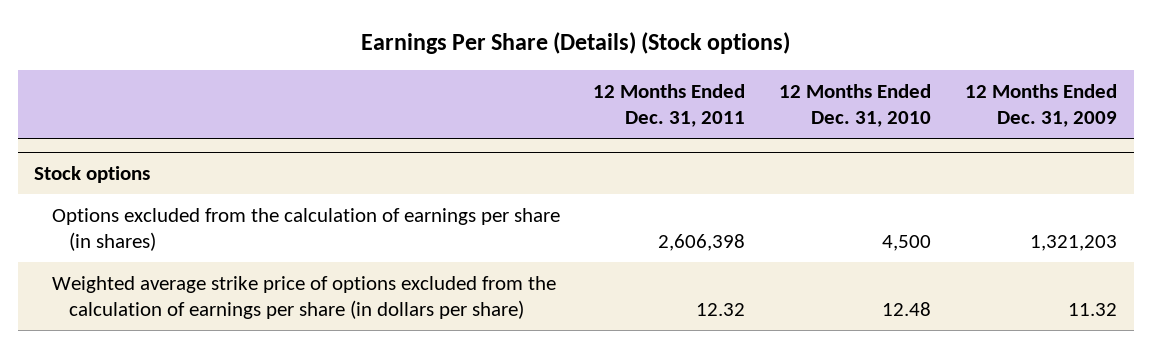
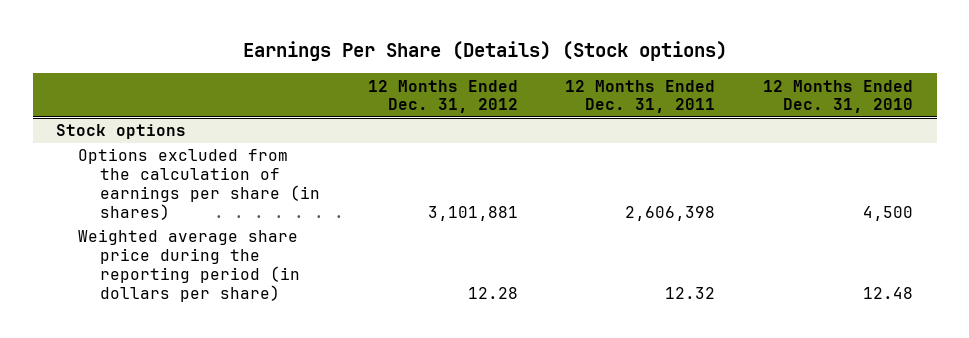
[964,83,1117,128] 12 Months Ended Dec. 31, 2009 -> none
none -> [367,79,518,114] 12 Months Ended Dec. 31, 2012
[51,275,556,319] Weighted average strike price of options excluded from the calculation of earnings per share (in dollars per share) -> [78,229,300,302] Weighted average share price during the reporting period (in dollars per share)

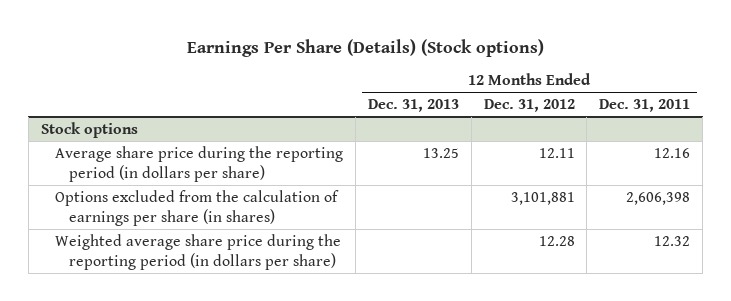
[763,79,914,114] 12 Months Ended Dec. 31, 2010 -> none
none -> [367,99,459,113] Dec. 31, 2013
none -> [55,145,344,182] Average share price during the reporting period (in dollars per share)

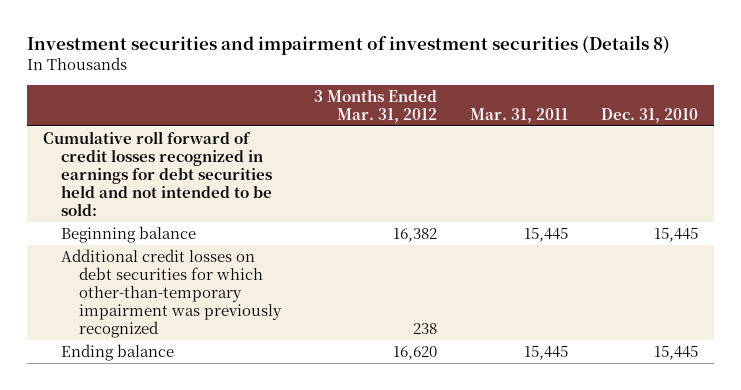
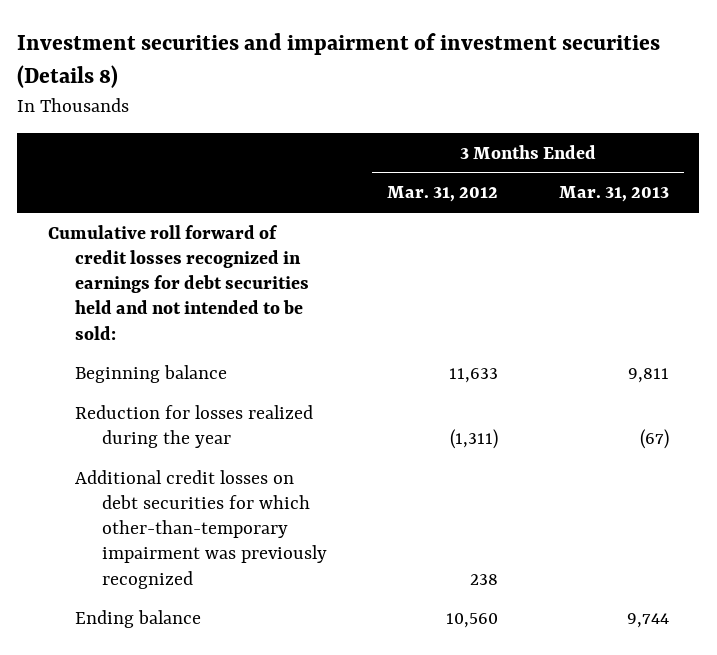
[469,107,568,123] Mar. 31, 2011 -> none
[600,107,698,123] Dec. 31, 2010 -> none
none -> [558,186,669,203] Mar. 31, 2013
[393,227,438,242] 16,382 -> [449,367,499,383] 11,633
none -> [74,404,313,449] Reduction for losses realized during the year
[393,345,438,360] 16,620 -> [446,612,499,628] 10,560

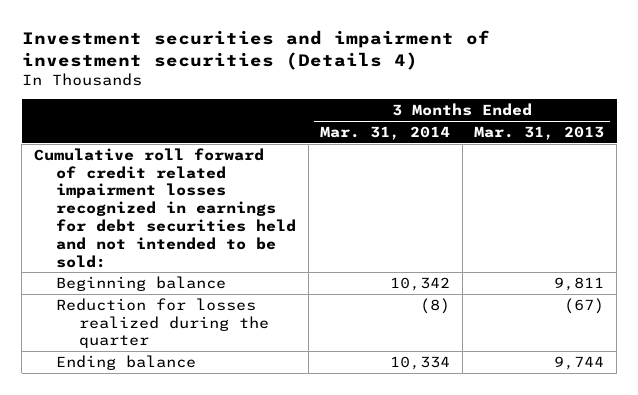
[17,33,661,89] Investment securities and impairment of investment securities (Details 8) -> [21,29,490,70] Investment securities and impairment of investment securities (Details 4)
[387,186,499,203] Mar. 31, 2012 -> none
none -> [320,125,451,140] Mar. 31, 2014
[47,224,309,340] Cumulative roll forward of credit losses recognized in earnings for debt securities held and not intended to be sold: -> [33,147,297,268] Cumulative roll forward of credit related impairment losses recognized in earnings for debt securities held and not intended to be sold:
[74,469,327,589] Additional credit losses on debt securities for which other-than-temporary impairment was previously recognized -> none
[74,404,313,449] Reduction for losses realized during the year -> [56,297,269,349] Reduction for losses realized during the quarter

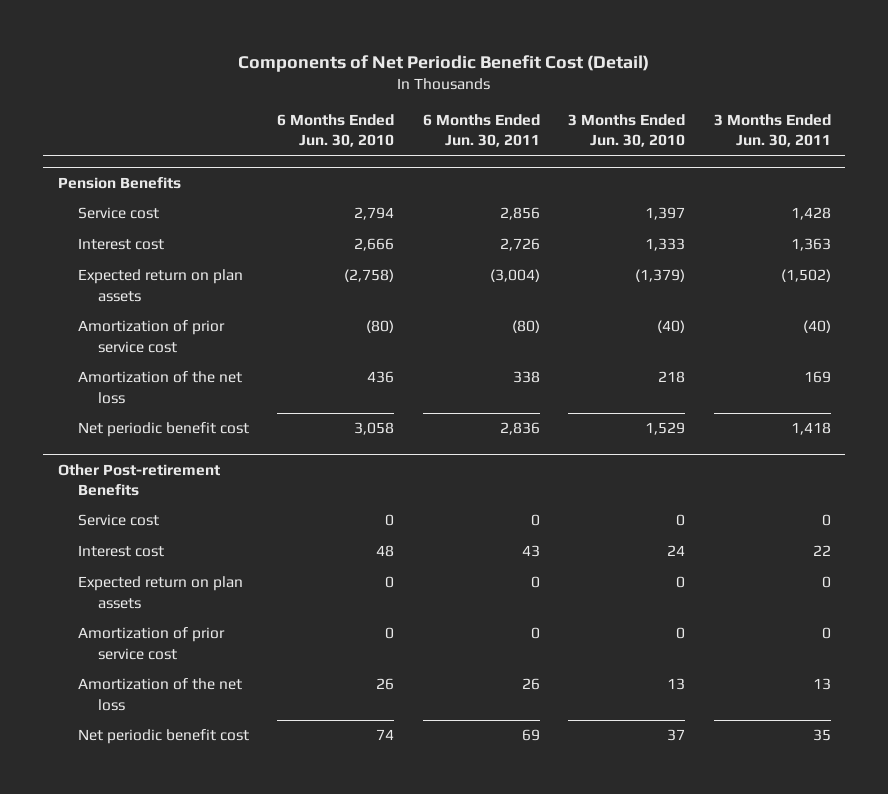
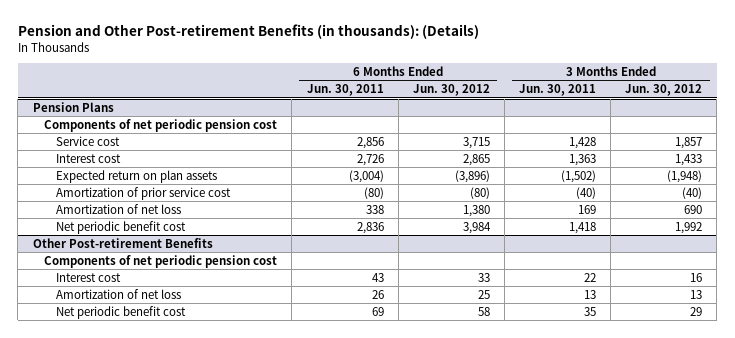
[238,54,650,72] Components of Net Periodic Benefit Cost (Detail) -> [17,24,479,40] Pension and Other Post-retirement Benefits (in thousands): (Details)
[277,114,395,148] 6 Months Ended Jun. 30, 2010 -> none
[568,114,686,148] 3 Months Ended Jun. 30, 2010 -> none
none -> [412,84,490,97] Jun. 30, 2012
none -> [625,84,703,97] Jun. 30, 2012
[57,176,181,189] Pension Benefits -> none
none -> [32,101,114,112] Pension Plans
none -> [44,118,278,132] Components of net periodic pension cost
[77,371,242,404] Amortization of the net loss -> [56,203,182,214] Amortization of net loss
[77,514,159,527] Service cost -> none
none -> [44,254,278,268] Components of net periodic pension cost
[77,576,243,609] Expected return on plan assets -> none
[77,627,225,660] Amortization of prior service cost -> none
[77,678,242,711] Amortization of the net loss -> [56,288,182,299] Amortization of net loss

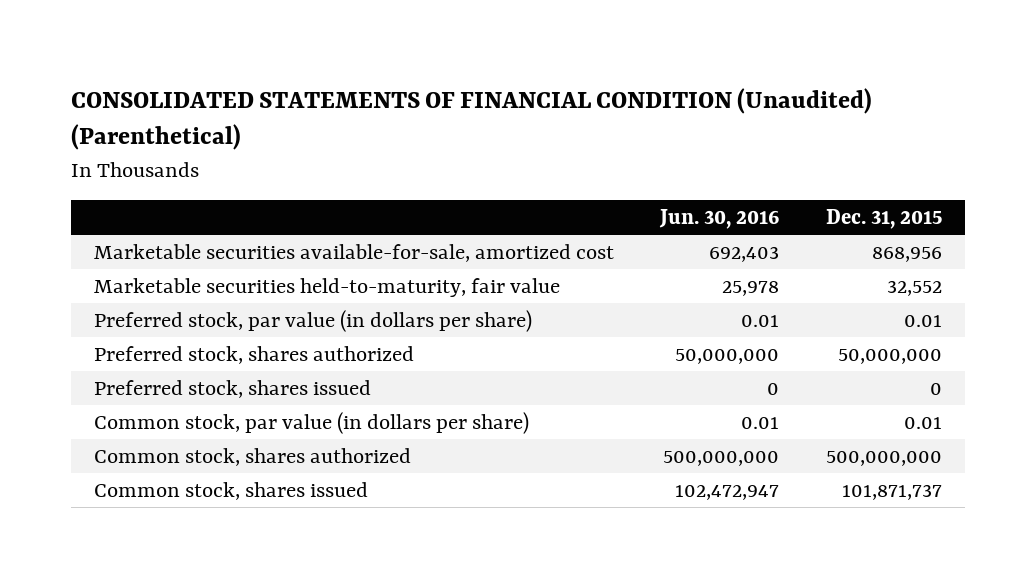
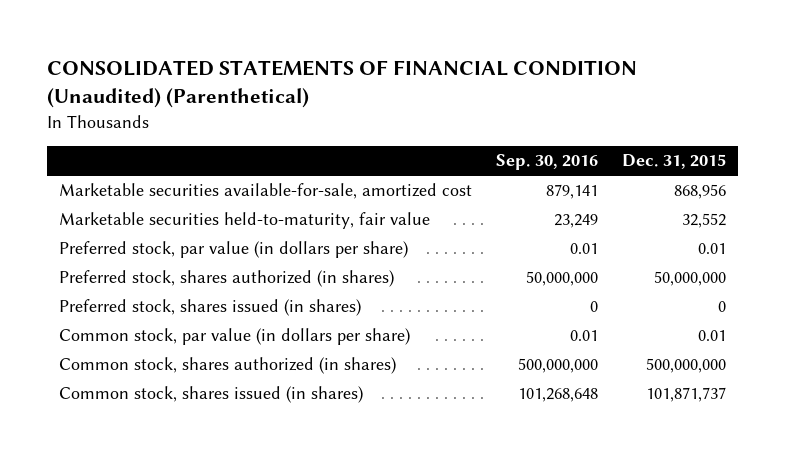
[659,209,780,230] Jun. 30, 2016 -> none
none -> [495,154,598,171] Sep. 30, 2016
[93,345,414,364] Preferred stock, shares authorized -> [58,270,394,288] Preferred stock, shares authorized (in shares)
[93,379,371,398] Preferred stock, shares issued -> [58,299,361,317] Preferred stock, shares issued (in shares)
[93,447,411,466] Common stock, shares authorized -> [58,357,396,375] Common stock, shares authorized (in shares)
[93,481,368,500] Common stock, shares issued -> [58,386,363,404] Common stock, shares issued (in shares)

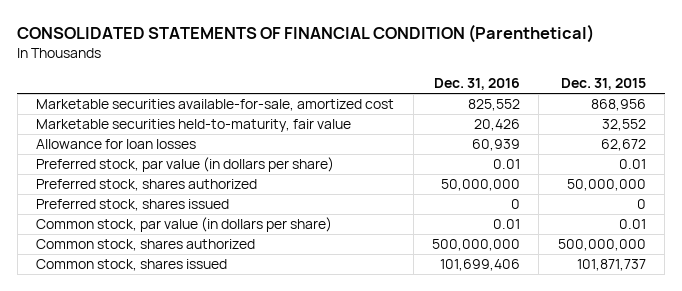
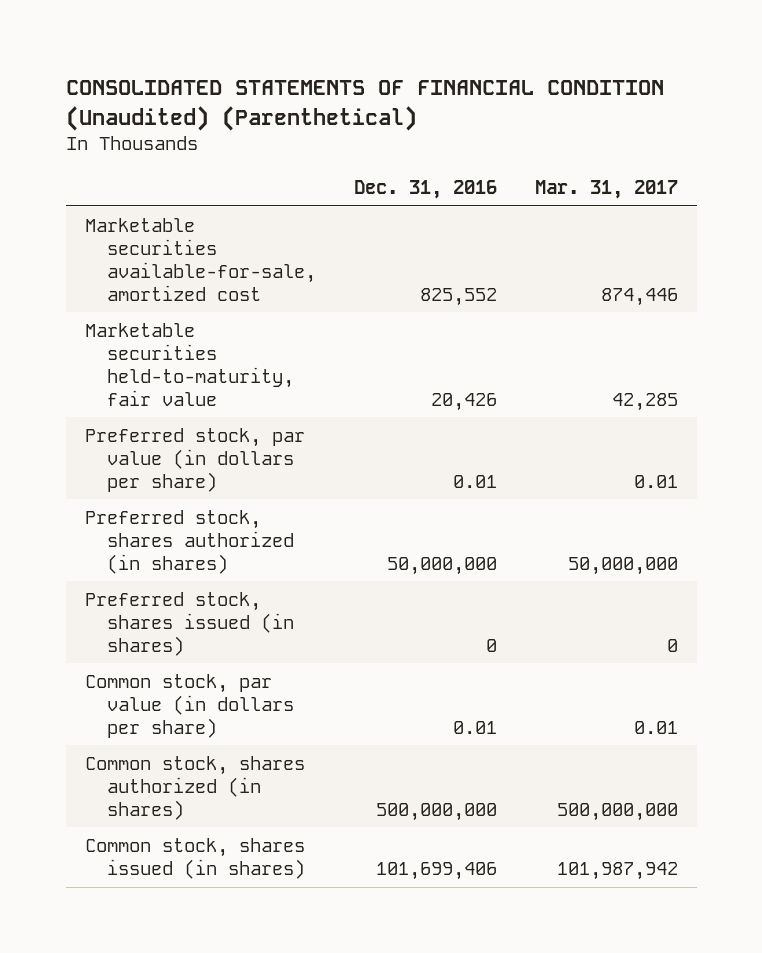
[17,24,595,44] CONSOLIDATED STATEMENTS OF FINANCIAL CONDITION (Parenthetical) -> [65,80,664,131] CONSOLIDATED STATEMENTS OF FINANCIAL CONDITION (Unaudited) (Parenthetical)
[560,77,646,90] Dec. 31, 2015 -> none
none -> [534,180,678,200] Mar. 31, 2017
[36,139,197,150] Allowance for loan losses -> none
[36,179,258,192] Preferred stock, shares authorized -> [84,509,295,574] Preferred stock, shares authorized (in shares)
[36,199,230,212] Preferred stock, shares issued -> [84,591,295,656] Preferred stock, shares issued (in shares)
[36,239,256,252] Common stock, shares authorized -> [84,755,305,820] Common stock, shares authorized (in shares)
[36,259,228,272] Common stock, shares issued -> [84,837,306,879] Common stock, shares issued (in shares)

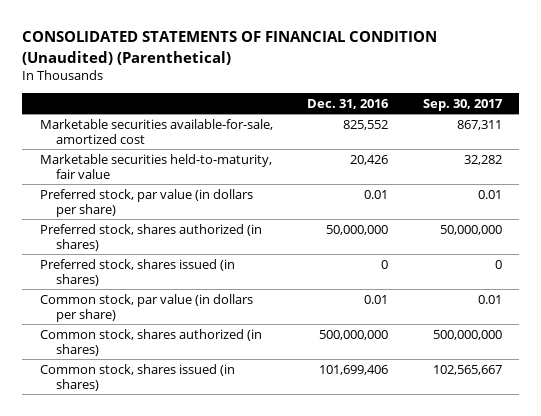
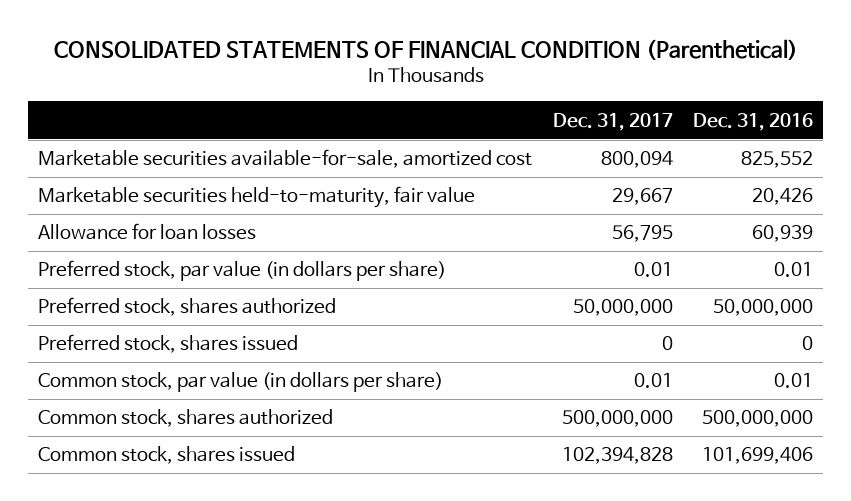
[22,31,438,65] CONSOLIDATED STATEMENTS OF FINANCIAL CONDITION (Unaudited) (Parenthetical) -> [53,39,798,61] CONSOLIDATED STATEMENTS OF FINANCIAL CONDITION (Parenthetical)
[422,98,503,111] Sep. 30, 2017 -> none
none -> [552,112,673,131] Dec. 31, 2017
none -> [38,223,257,241] Allowance for loan losses
[39,223,262,251] Preferred stock, shares authorized (in shares) -> [38,297,337,317] Preferred stock, shares authorized
[39,258,235,286] Preferred stock, shares issued (in shares) -> [38,334,299,354] Preferred stock, shares issued
[39,328,262,356] Common stock, shares authorized (in shares) -> [38,409,334,428] Common stock, shares authorized
[39,363,235,391] Common stock, shares issued (in shares) -> [38,446,296,465] Common stock, shares issued

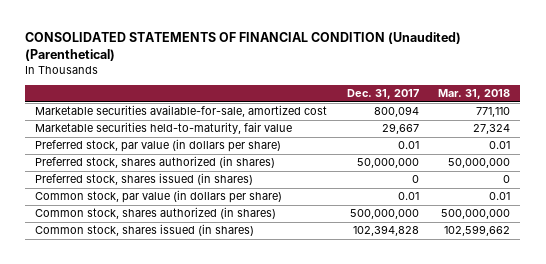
[53,39,798,61] CONSOLIDATED STATEMENTS OF FINANCIAL CONDITION (Parenthetical) -> [25,32,462,62] CONSOLIDATED STATEMENTS OF FINANCIAL CONDITION (Unaudited) (Parenthetical)
[692,112,813,131] Dec. 31, 2016 -> none
none -> [438,89,511,100] Mar. 31, 2018
[38,223,257,241] Allowance for loan losses -> none
[38,297,337,317] Preferred stock, shares authorized -> [35,156,276,169] Preferred stock, shares authorized (in shares)
[38,334,299,354] Preferred stock, shares issued -> [35,173,254,186] Preferred stock, shares issued (in shares)
[38,409,334,428] Common stock, shares authorized -> [35,207,277,220] Common stock, shares authorized (in shares)
[38,446,296,465] Common stock, shares issued -> [35,224,255,237] Common stock, shares issued (in shares)

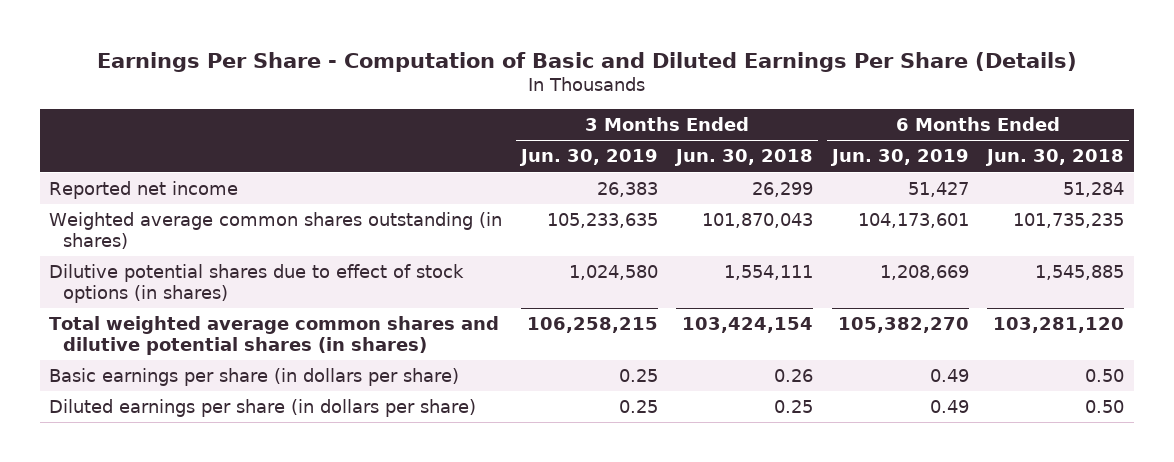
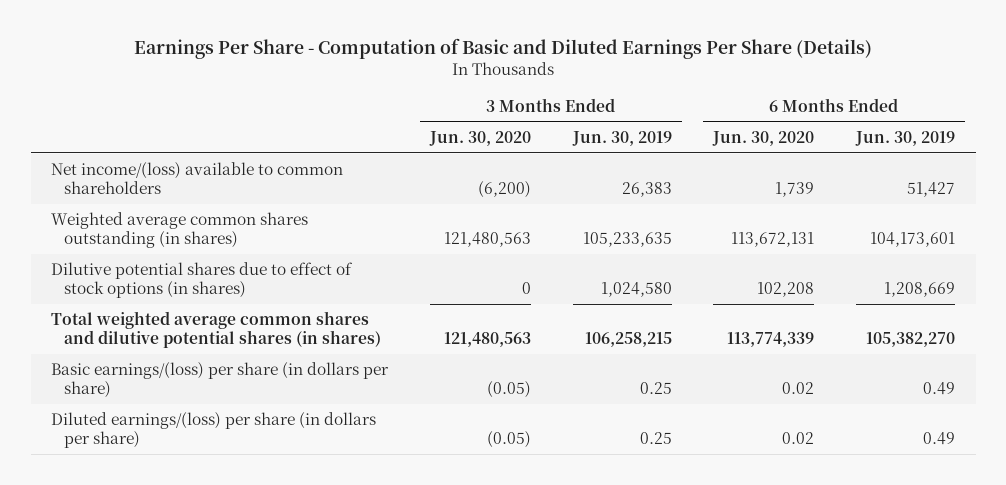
[674,149,814,167] Jun. 30, 2018 -> none
[985,149,1125,167] Jun. 30, 2018 -> none
none -> [429,130,532,146] Jun. 30, 2020
none -> [712,130,815,146] Jun. 30, 2020
[49,181,239,200] Reported net income -> [51,162,344,195] Net income/(loss) available to common shareholders
[49,368,460,387] Basic earnings per share (in dollars per share) -> [51,362,390,399] Basic earnings/(loss) per share (in dollars per share)
[49,399,477,418] Diluted earnings per share (in dollars per share) -> [51,412,377,449] Diluted earnings/(loss) per share (in dollars per share)

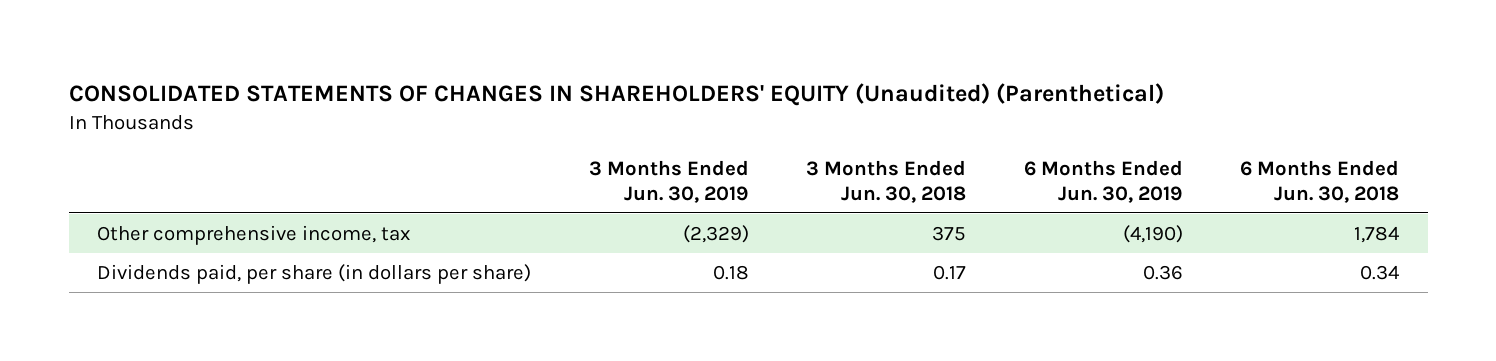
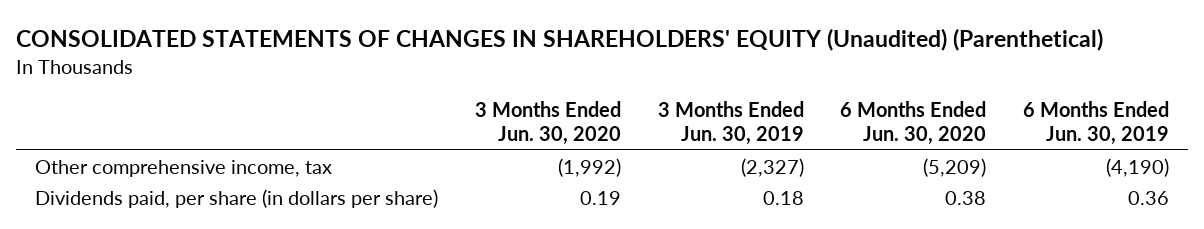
[806,160,967,203] 3 Months Ended Jun. 30, 2018 -> none
[1239,160,1399,203] 6 Months Ended Jun. 30, 2018 -> none
none -> [474,101,621,146] 3 Months Ended Jun. 30, 2020
none -> [840,101,987,146] 6 Months Ended Jun. 30, 2020
[682,224,749,243] (2,329) -> [740,157,804,177] (2,327)

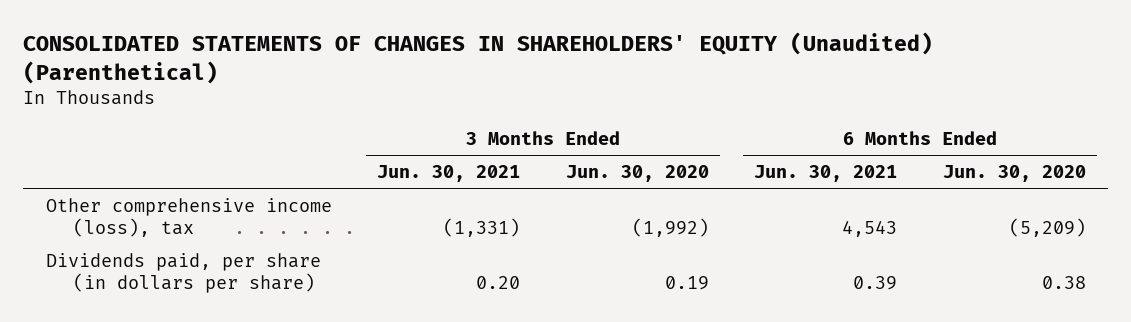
[657,101,804,146] 3 Months Ended Jun. 30, 2019 -> none
[1023,101,1170,146] 6 Months Ended Jun. 30, 2019 -> none
none -> [377,164,521,182] Jun. 30, 2021
none -> [754,164,898,182] Jun. 30, 2021
[34,159,332,177] Other comprehensive income, tax -> [45,197,332,237] Other comprehensive income (loss), tax

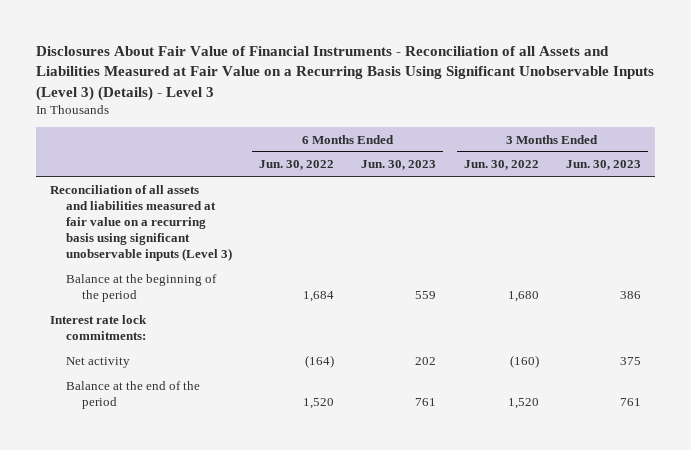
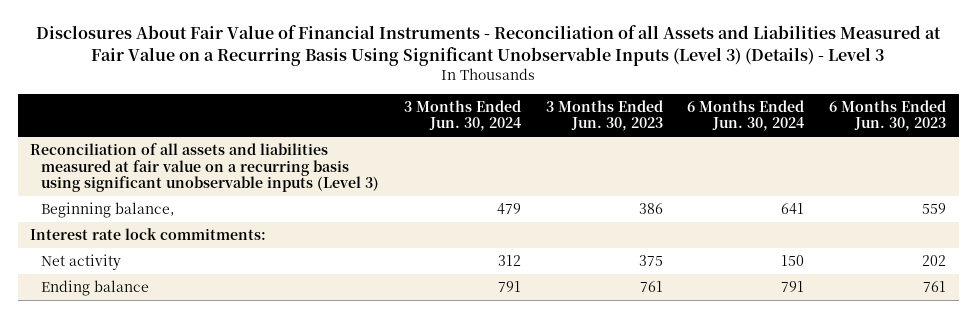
[259,160,335,171] Jun. 30, 2022 -> none
[463,160,539,171] Jun. 30, 2022 -> none
none -> [403,99,521,132] 3 Months Ended Jun. 30, 2024
none -> [687,99,805,132] 6 Months Ended Jun. 30, 2024
[65,273,217,302] Balance at the beginning of the period -> [40,202,175,219] Beginning balance,
[65,380,200,409] Balance at the end of the period -> [40,280,149,297] Ending balance

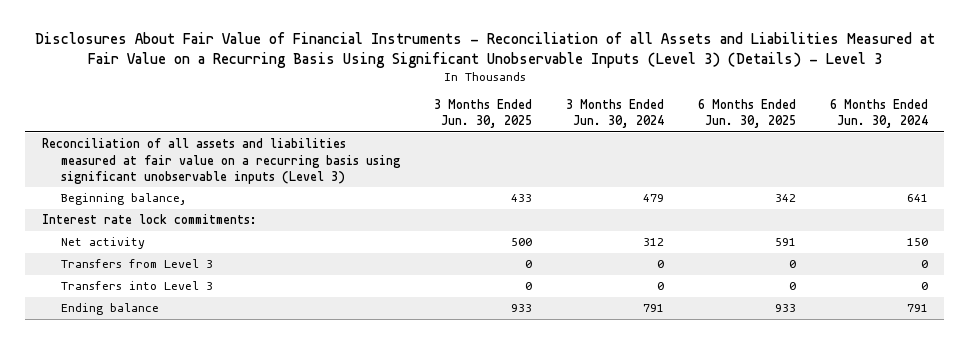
[545,99,663,132] 3 Months Ended Jun. 30, 2023 -> none
[829,99,947,132] 6 Months Ended Jun. 30, 2023 -> none
none -> [434,98,533,129] 3 Months Ended Jun. 30, 2025
none -> [697,98,796,129] 6 Months Ended Jun. 30, 2025
none -> [61,259,214,269] Transfers from Level 3
none -> [61,281,214,291] Transfers into Level 3

